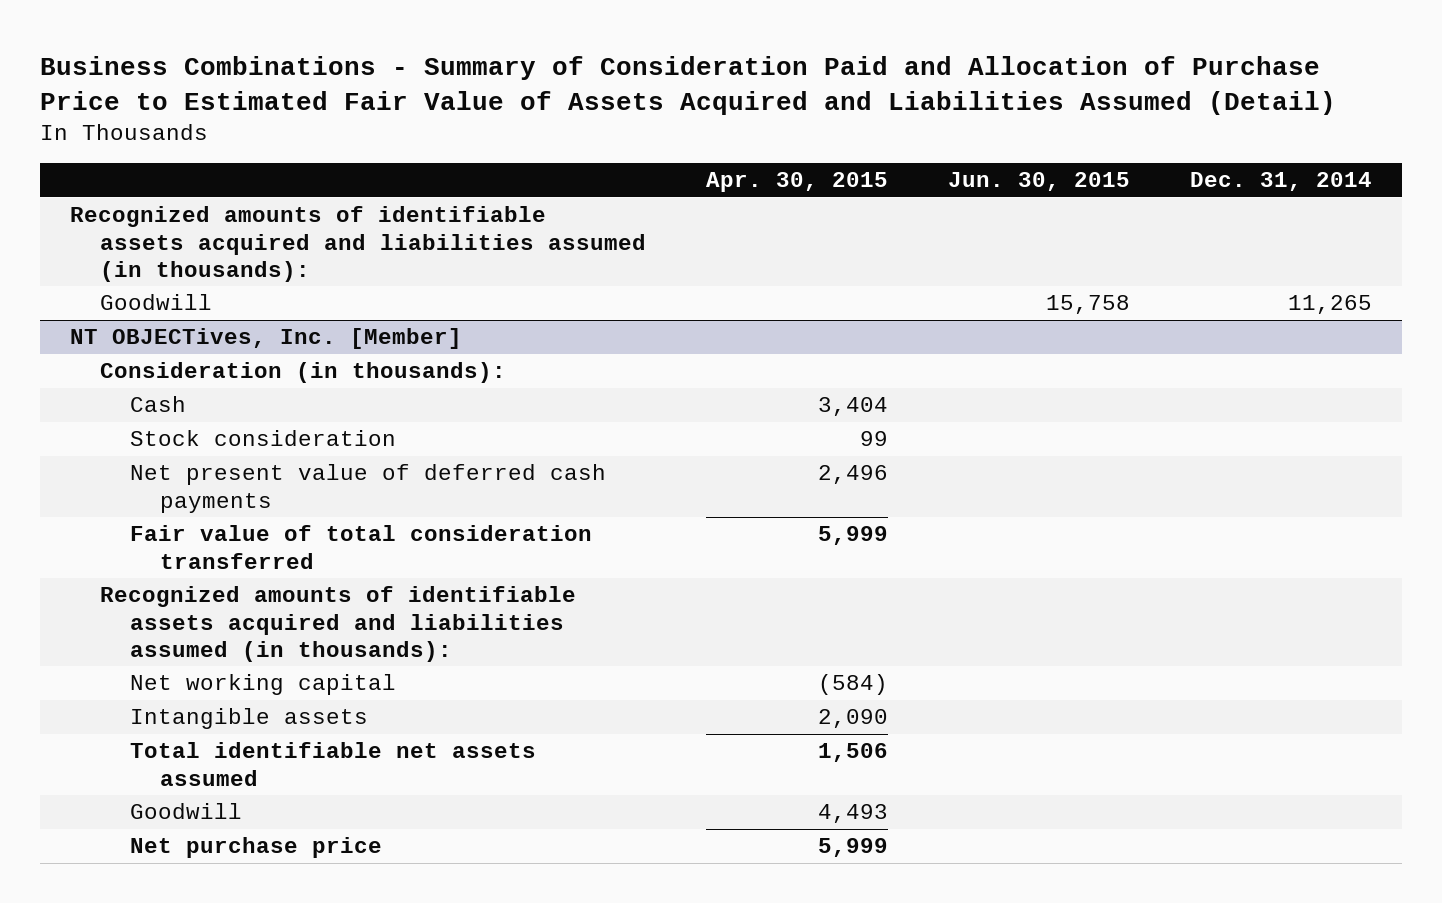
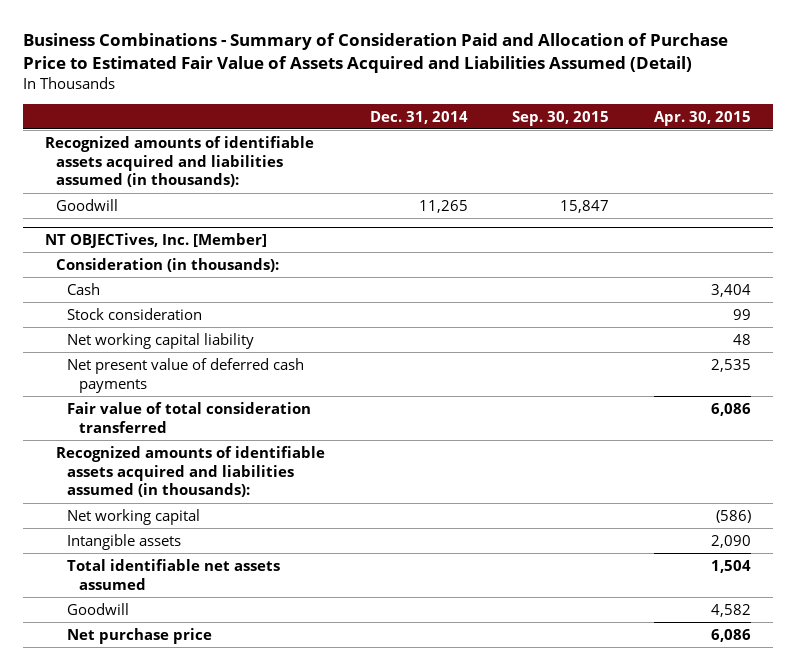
[947,172,1130,192] Jun. 30, 2015 -> none
none -> [512,110,610,126] Sep. 30, 2015
none -> [67,332,255,349] Net working capital liability
[818,465,889,485] 2,496 -> [710,358,751,372] 2,535
[818,526,889,546] 5,999 -> [710,402,751,416] 6,086
[818,674,889,696] (584) -> [715,509,751,523] (586)
[818,743,889,763] 1,506 -> [710,559,751,573] 1,504
[818,804,889,824] 4,493 -> [710,603,751,617] 4,582
[818,838,889,858] 5,999 -> [710,628,751,642] 6,086

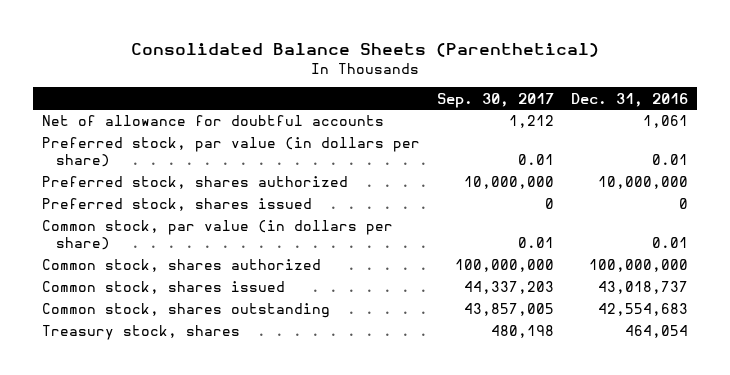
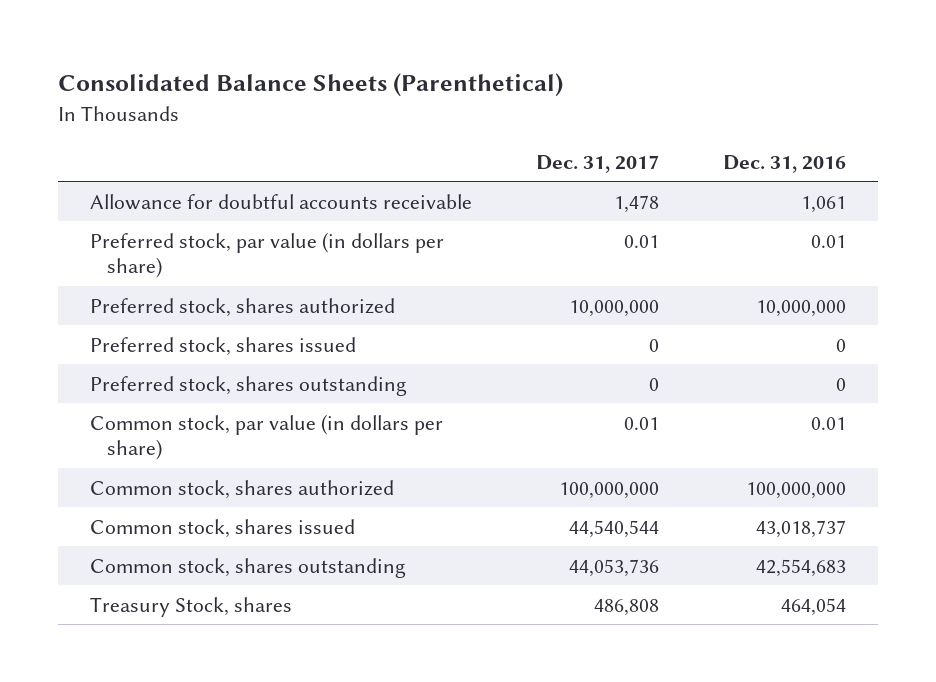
[436,92,554,108] Sep. 30, 2017 -> none
none -> [535,154,659,173] Dec. 31, 2017
[41,115,384,127] Net of allowance for doubtful accounts -> [89,193,472,210] Allowance for doubtful accounts receivable
none -> [89,375,407,396] Preferred stock, shares outstanding
[41,325,240,341] Treasury stock, shares -> [89,596,292,617] Treasury Stock, shares

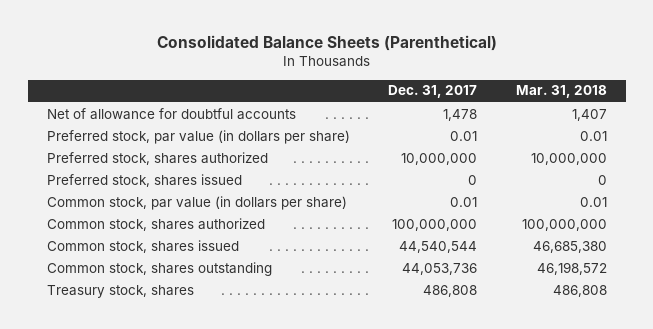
[722,154,846,173] Dec. 31, 2016 -> none
none -> [515,85,607,99] Mar. 31, 2018
[89,193,472,210] Allowance for doubtful accounts receivable -> [46,107,296,120] Net of allowance for doubtful accounts
[89,375,407,396] Preferred stock, shares outstanding -> none
[89,596,292,617] Treasury Stock, shares -> [46,284,194,298] Treasury stock, shares

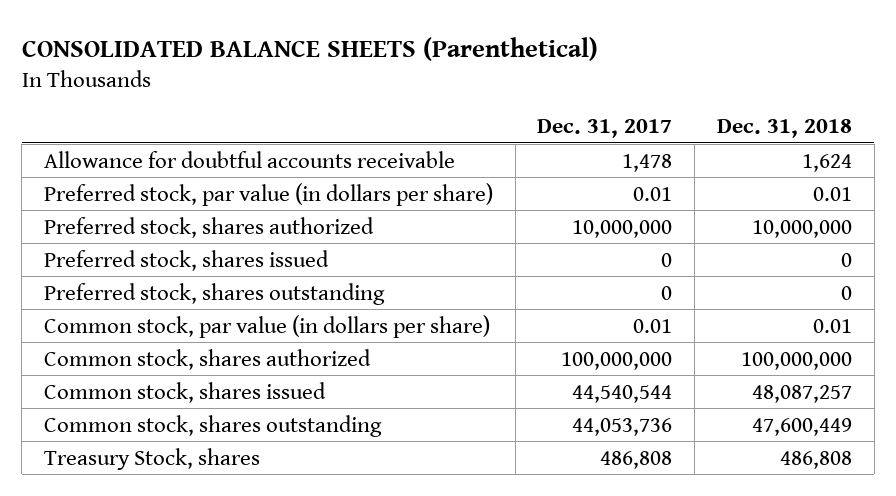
[156,35,497,52] Consolidated Balance Sheets (Parenthetical) -> [21,36,598,61] CONSOLIDATED BALANCE SHEETS (Parenthetical)
[515,85,607,99] Mar. 31, 2018 -> none
none -> [716,119,852,139] Dec. 31, 2018
[46,107,296,120] Net of allowance for doubtful accounts -> [43,150,455,168] Allowance for doubtful accounts receivable
none -> [43,282,385,305] Preferred stock, shares outstanding
[46,284,194,298] Treasury stock, shares -> [43,447,260,470] Treasury Stock, shares

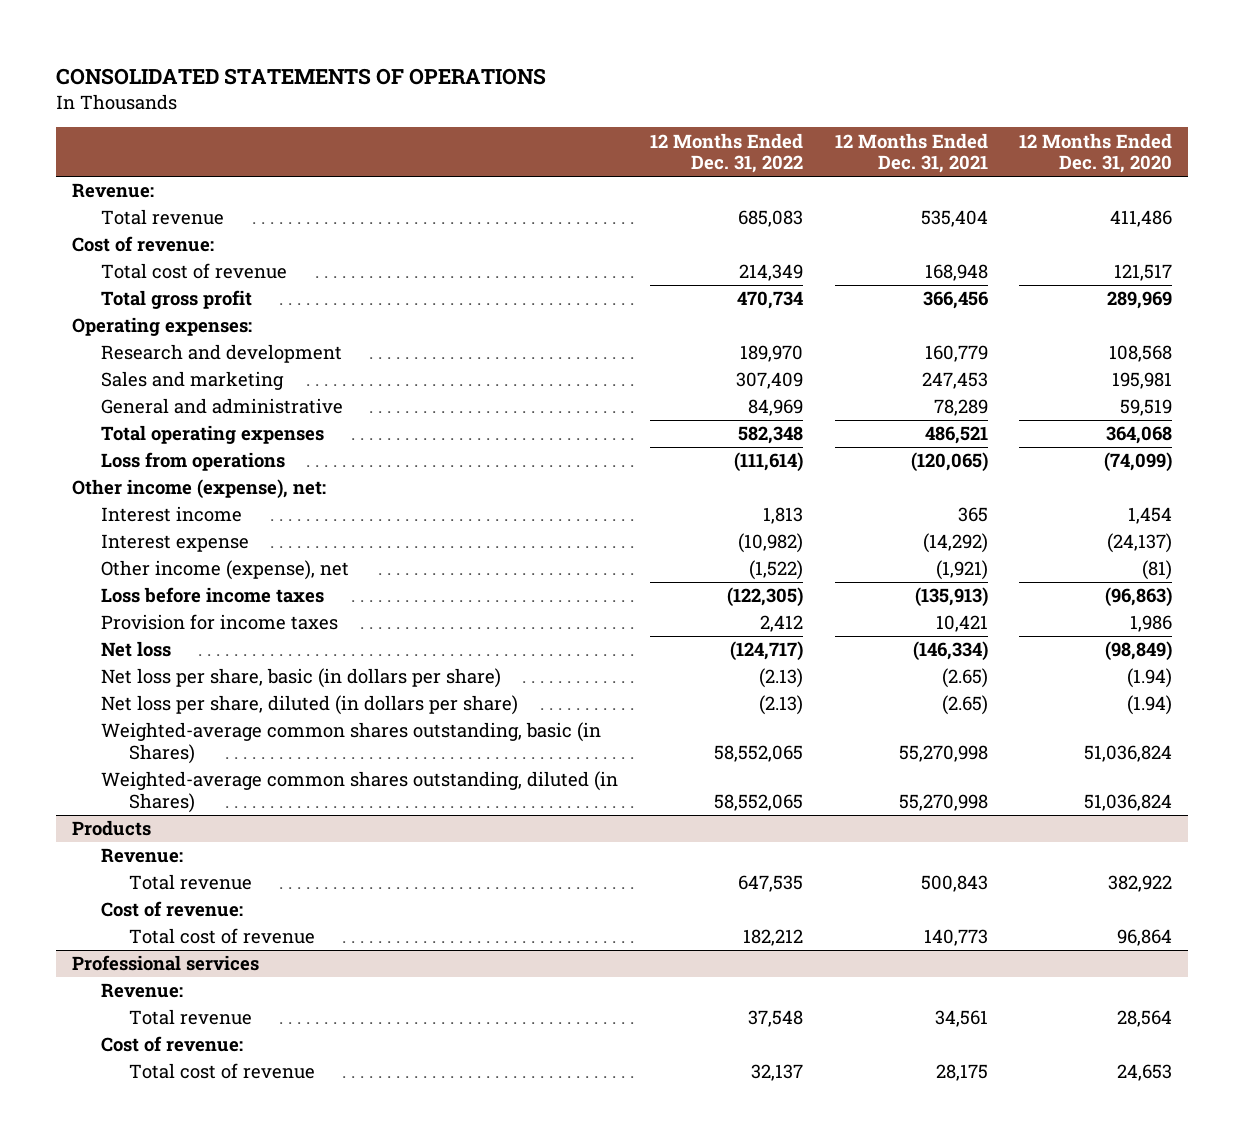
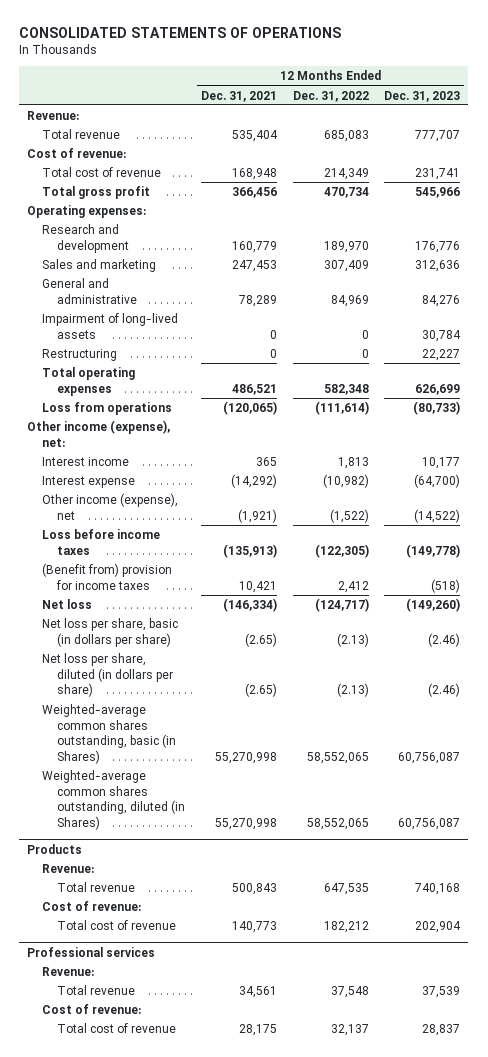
[1019,132,1173,174] 12 Months Ended Dec. 31, 2020 -> none
none -> [384,90,461,102] Dec. 31, 2023
none -> [42,312,179,339] Impairment of long-lived assets
none -> [42,348,118,361] Restructuring
[100,614,338,631] Provision for income taxes -> [42,562,173,590] (Benefit from) provision for income taxes

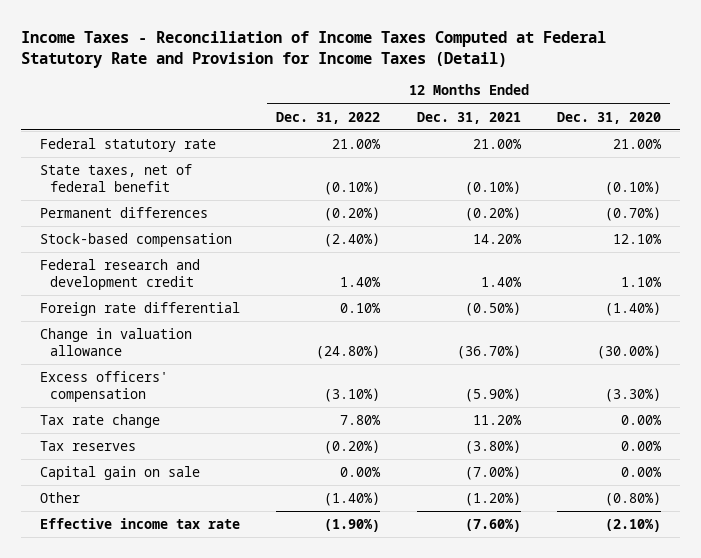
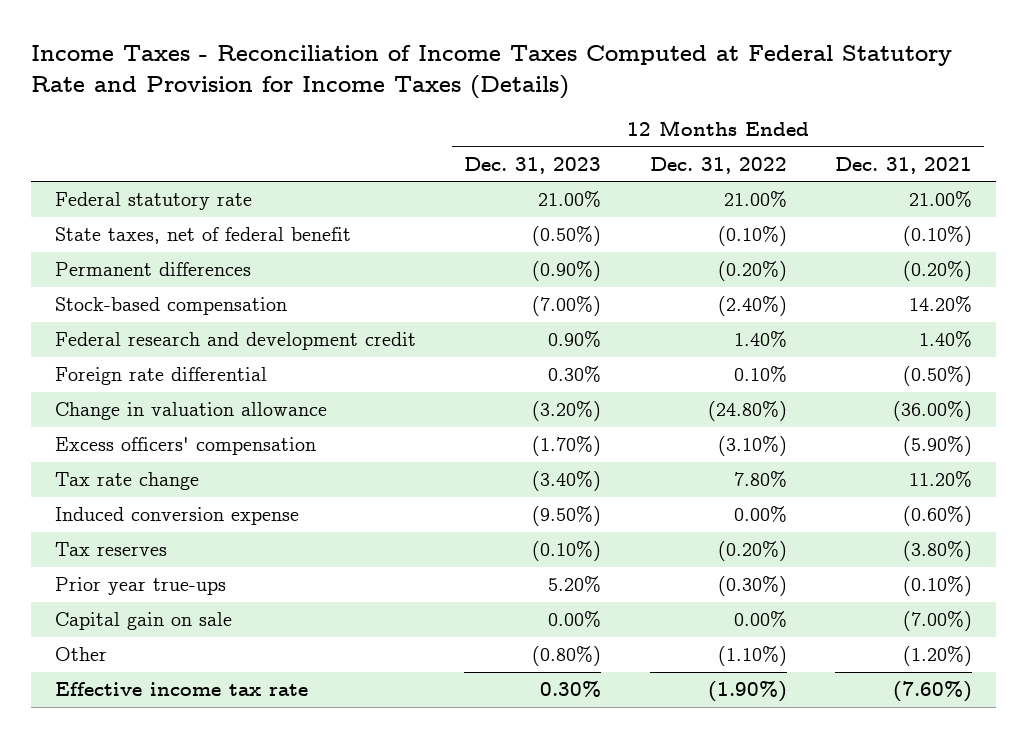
[21,30,607,68] Income Taxes - Reconciliation of Income Taxes Computed at Federal Statutory Rate and Provision for Income Taxes (Detail) -> [30,45,952,99] Income Taxes - Reconciliation of Income Taxes Computed at Federal Statutory Rate and Provision for Income Taxes (Details)
[557,111,662,124] Dec. 31, 2020 -> none
none -> [464,156,602,174] Dec. 31, 2023
[456,345,521,360] (36.70%) -> [893,401,973,422] (36.00%)
none -> [54,507,299,526] Induced conversion expense
none -> [54,577,226,596] Prior year true-ups
[324,491,381,506] (1.40%) -> [717,646,787,667] (1.10%)

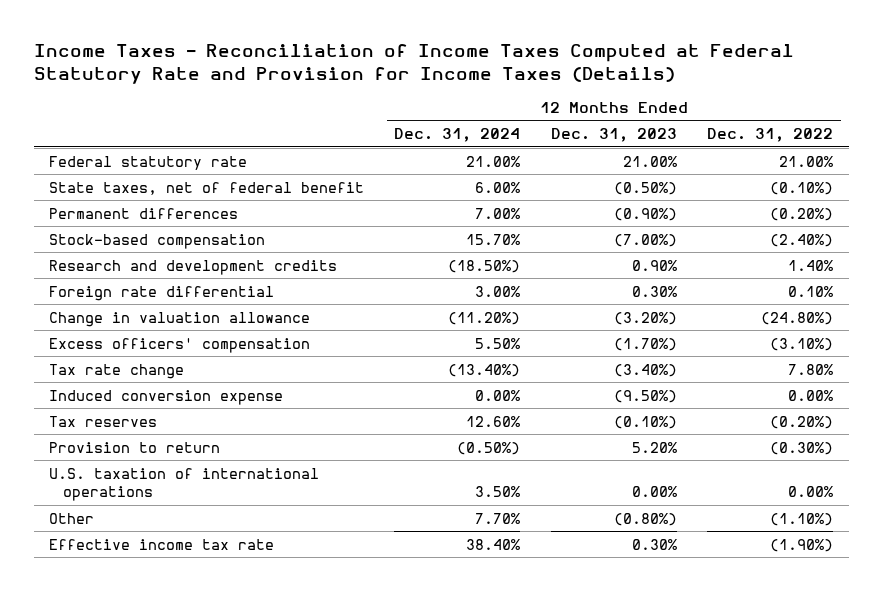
[835,156,973,174] Dec. 31, 2021 -> none
none -> [394,128,521,143] Dec. 31, 2024
[54,332,416,351] Federal research and development credit -> [49,259,338,275] Research and development credits
[54,612,232,631] Capital gain on sale -> none
[54,577,226,596] Prior year true-ups -> [49,441,221,453] Provision to return
none -> [49,467,320,502] U.S. taxation of international operations

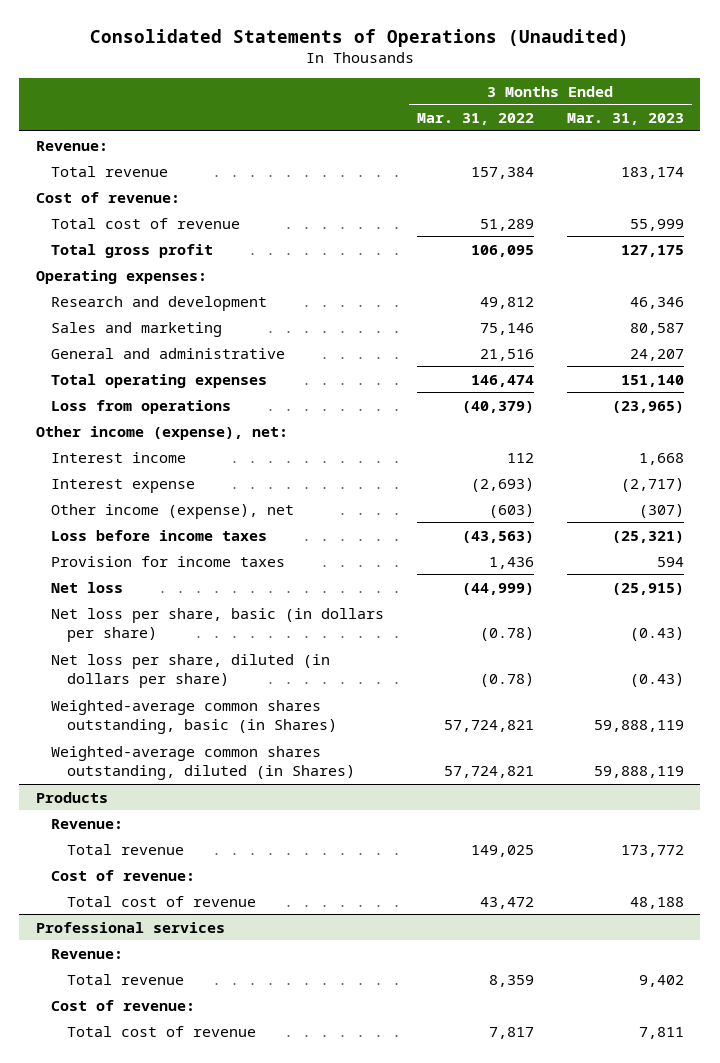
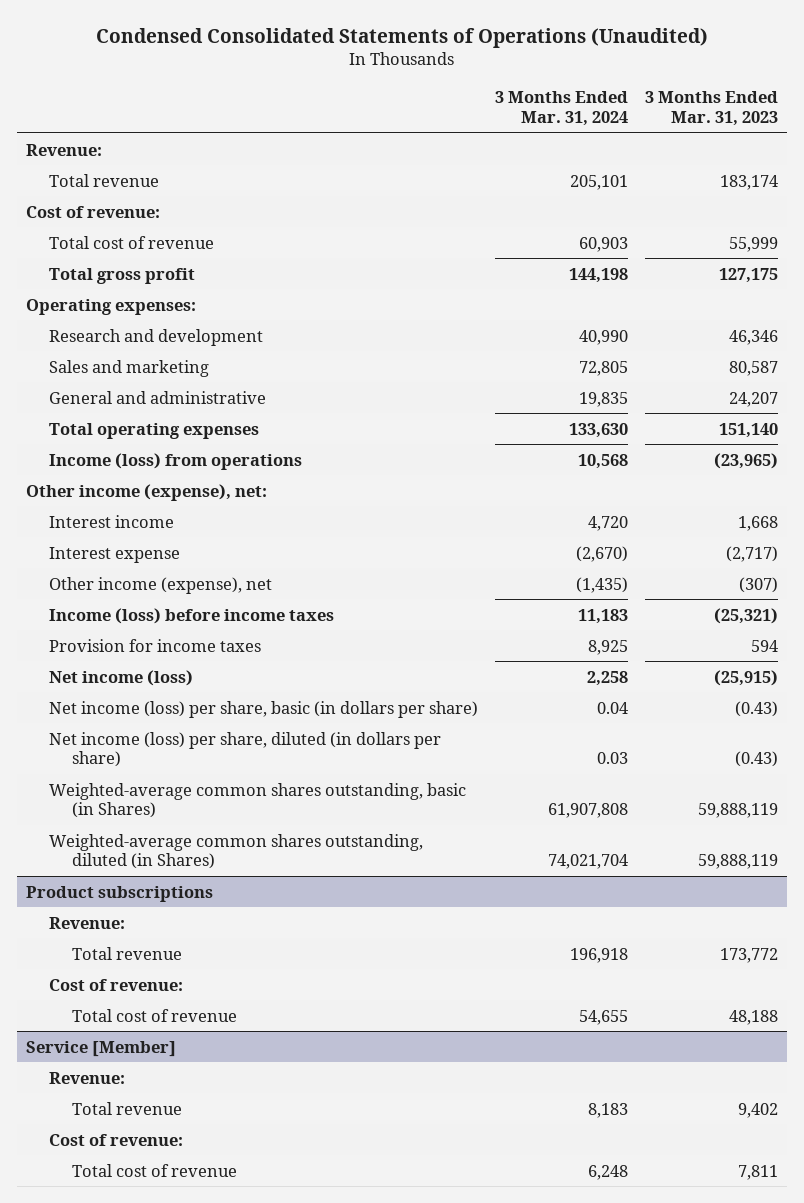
[89,28,629,47] Consolidated Statements of Operations (Unaudited) -> [96,28,709,49] Condensed Consolidated Statements of Operations (Unaudited)
[416,112,534,125] Mar. 31, 2022 -> none
none -> [495,91,629,127] 3 Months Ended Mar. 31, 2024
[51,399,232,414] Loss from operations -> [49,452,303,470] Income (loss) from operations
[51,529,268,541] Loss before income taxes -> [49,607,335,624] Income (loss) before income taxes
[51,581,124,593] Net loss -> [49,669,194,686] Net income (loss)
[51,607,385,643] Net loss per share, basic (in dollars per share) -> [49,700,479,718] Net income (loss) per share, basic (in dollars per share)
[51,653,331,689] Net loss per share, diluted (in dollars per share) -> [49,731,442,768] Net income (loss) per share, diluted (in dollars per share)
[35,791,108,803] Products -> [25,885,213,902] Product subscriptions
[35,921,225,933] Professional services -> [25,1040,176,1057] Service [Member]

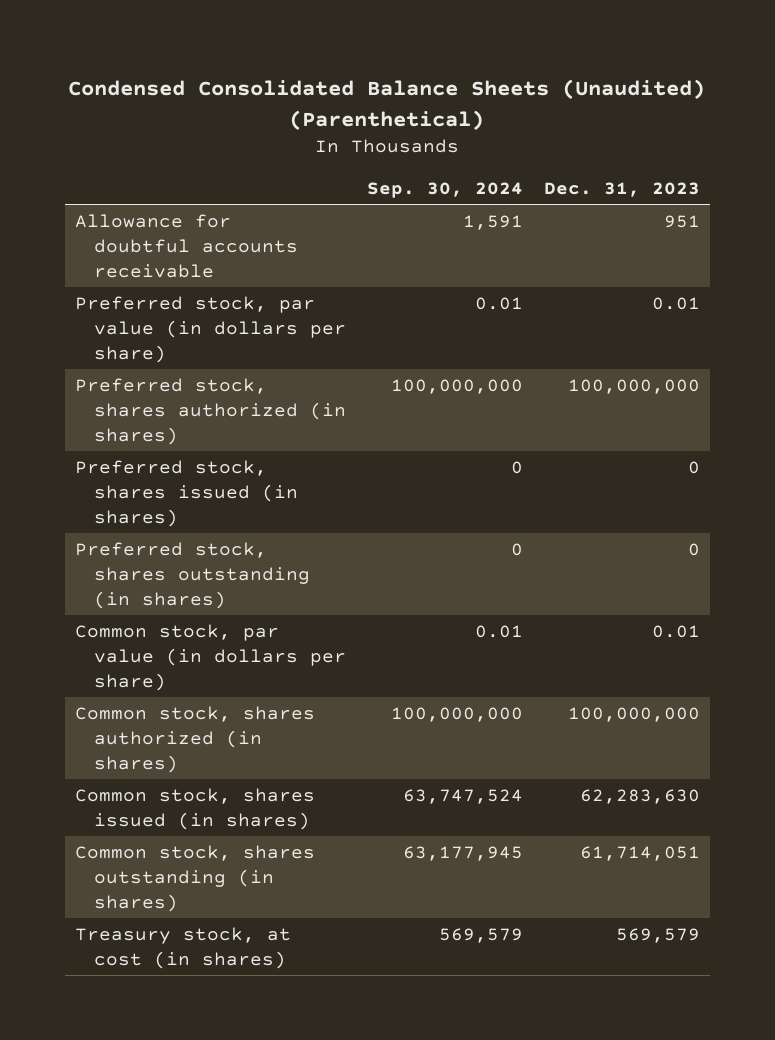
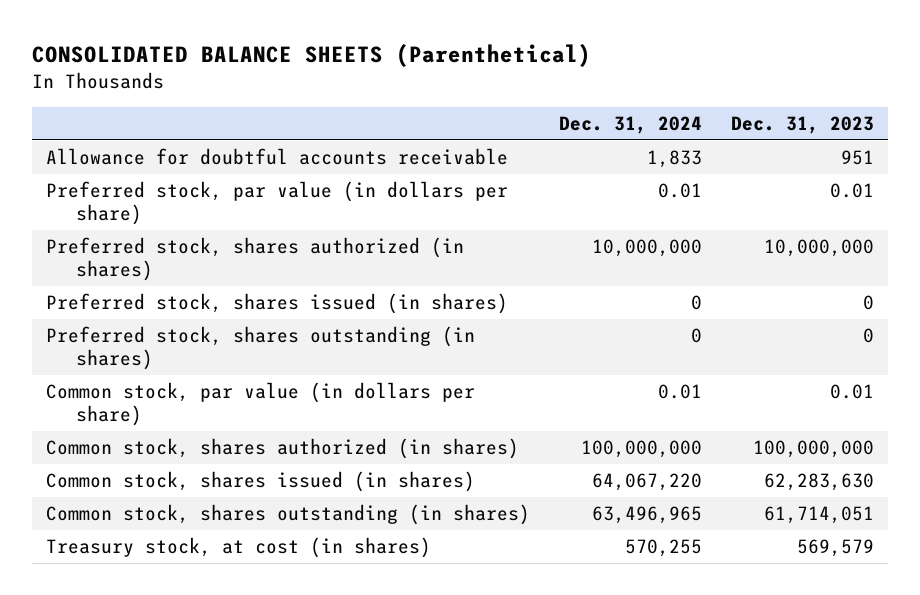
[68,79,706,130] Condensed Consolidated Balance Sheets (Unaudited) (Parenthetical) -> [31,43,591,67] CONSOLIDATED BALANCE SHEETS (Parenthetical)
[367,181,524,198] Sep. 30, 2024 -> none
none -> [559,116,703,135] Dec. 31, 2024
[567,378,700,394] 100,000,000 -> [764,239,875,258] 10,000,000

